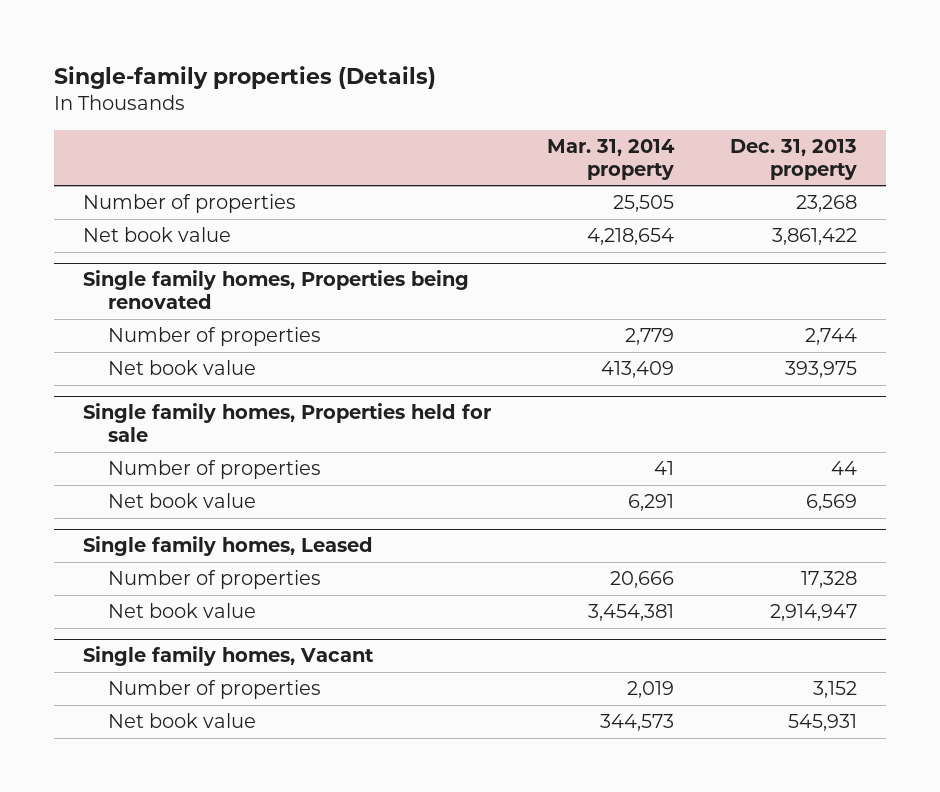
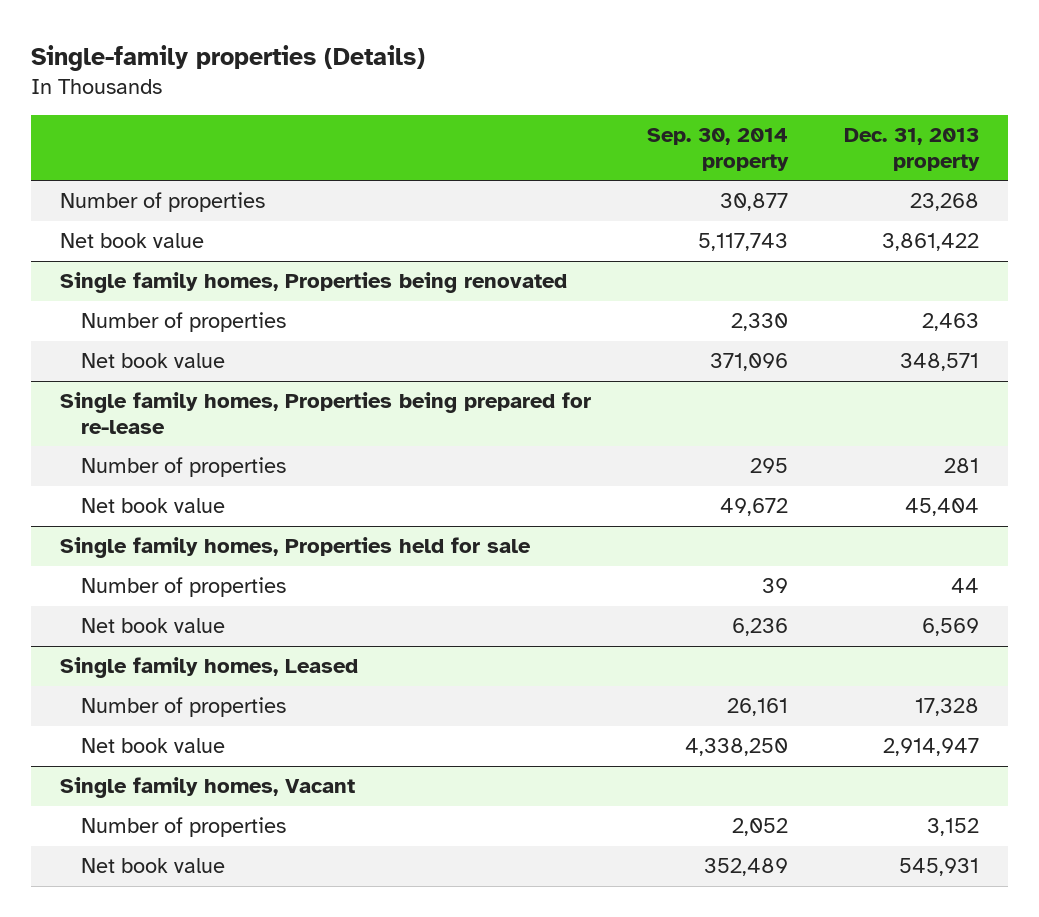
[546,138,675,180] Mar. 31, 2014 property -> none
none -> [646,128,789,171] Sep. 30, 2014 property
[805,328,858,346] 2,744 -> [922,313,980,332] 2,463
[785,361,858,379] 393,975 -> [900,353,980,372] 348,571
none -> [59,392,591,434] Single family homes, Properties being prepared for re-lease
none -> [81,457,287,478] Number of properties
none -> [81,498,226,514] Net book value

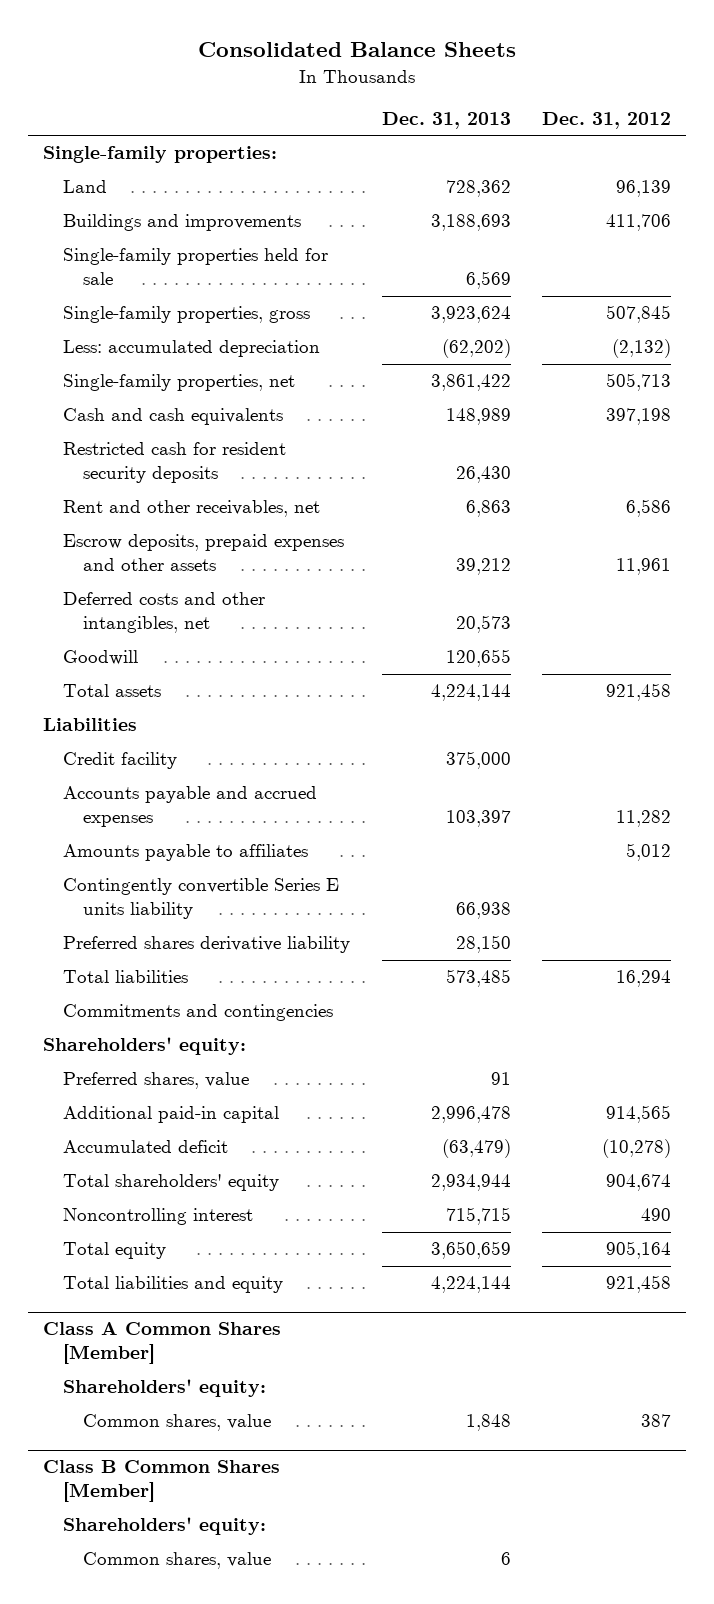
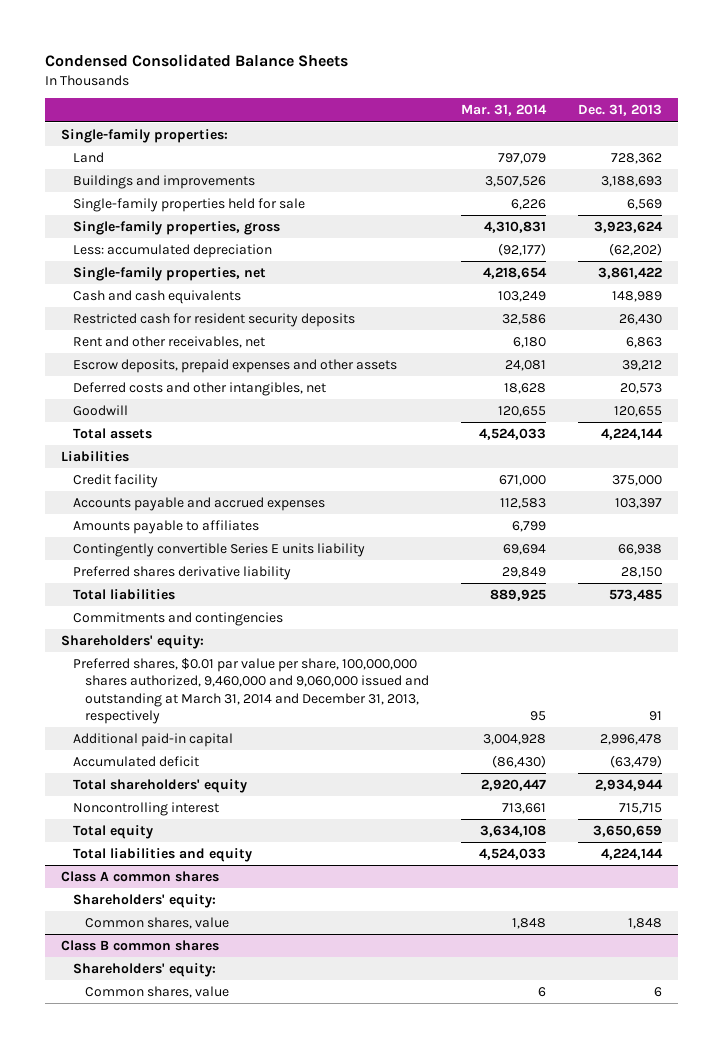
[198,42,517,58] Consolidated Balance Sheets -> [44,53,348,67] Condensed Consolidated Balance Sheets
[541,112,671,130] Dec. 31, 2012 -> none
none -> [461,104,548,117] Mar. 31, 2014
[63,1072,250,1090] Preferred shares, value -> [72,657,430,725] Preferred shares, $0.01 par value per share, 100,000,000 shares authorized, 9,460,000 and 9,060,000 issued and outstanding at March 31, 2014 and December 31, 2013, respectively
[43,1322,282,1365] Class A Common Shares [Member] -> [60,870,219,882] Class A common shares
[43,1460,281,1503] Class B Common Shares [Member] -> [60,939,219,951] Class B common shares

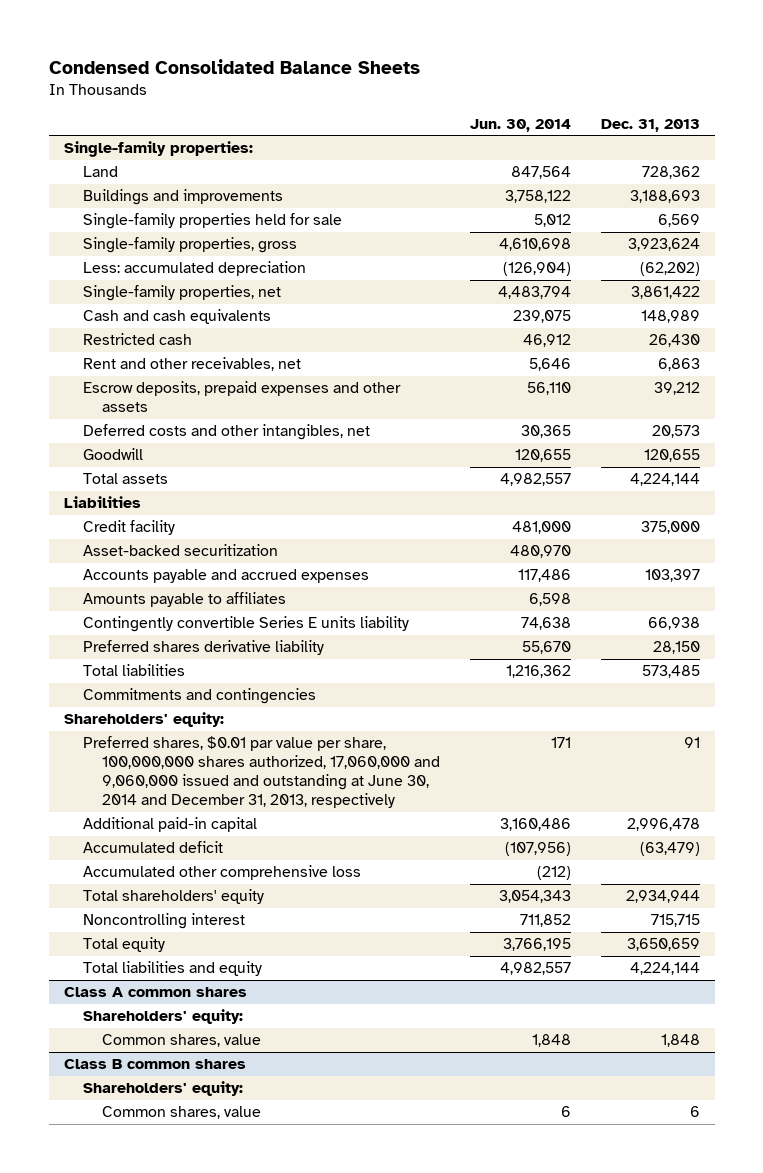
[461,104,548,117] Mar. 31, 2014 -> none
none -> [469,118,571,132] Jun. 30, 2014
[72,312,355,327] Restricted cash for resident security deposits -> [82,333,192,346] Restricted cash
none -> [82,544,278,557] Asset-backed securitization
[72,657,430,725] Preferred shares, $0.01 par value per share, 100,000,000 shares authorized, 9,460,000 and 9,060,000 issued and outstanding at March 31, 2014 and December 31, 2013, respectively -> [82,736,440,809] Preferred shares, $0.01 par value per share, 100,000,000 shares authorized, 17,060,000 and 9,060,000 issued and outstanding at June 30, 2014 and December 31, 2013, respectively
none -> [82,865,361,881] Accumulated other comprehensive loss

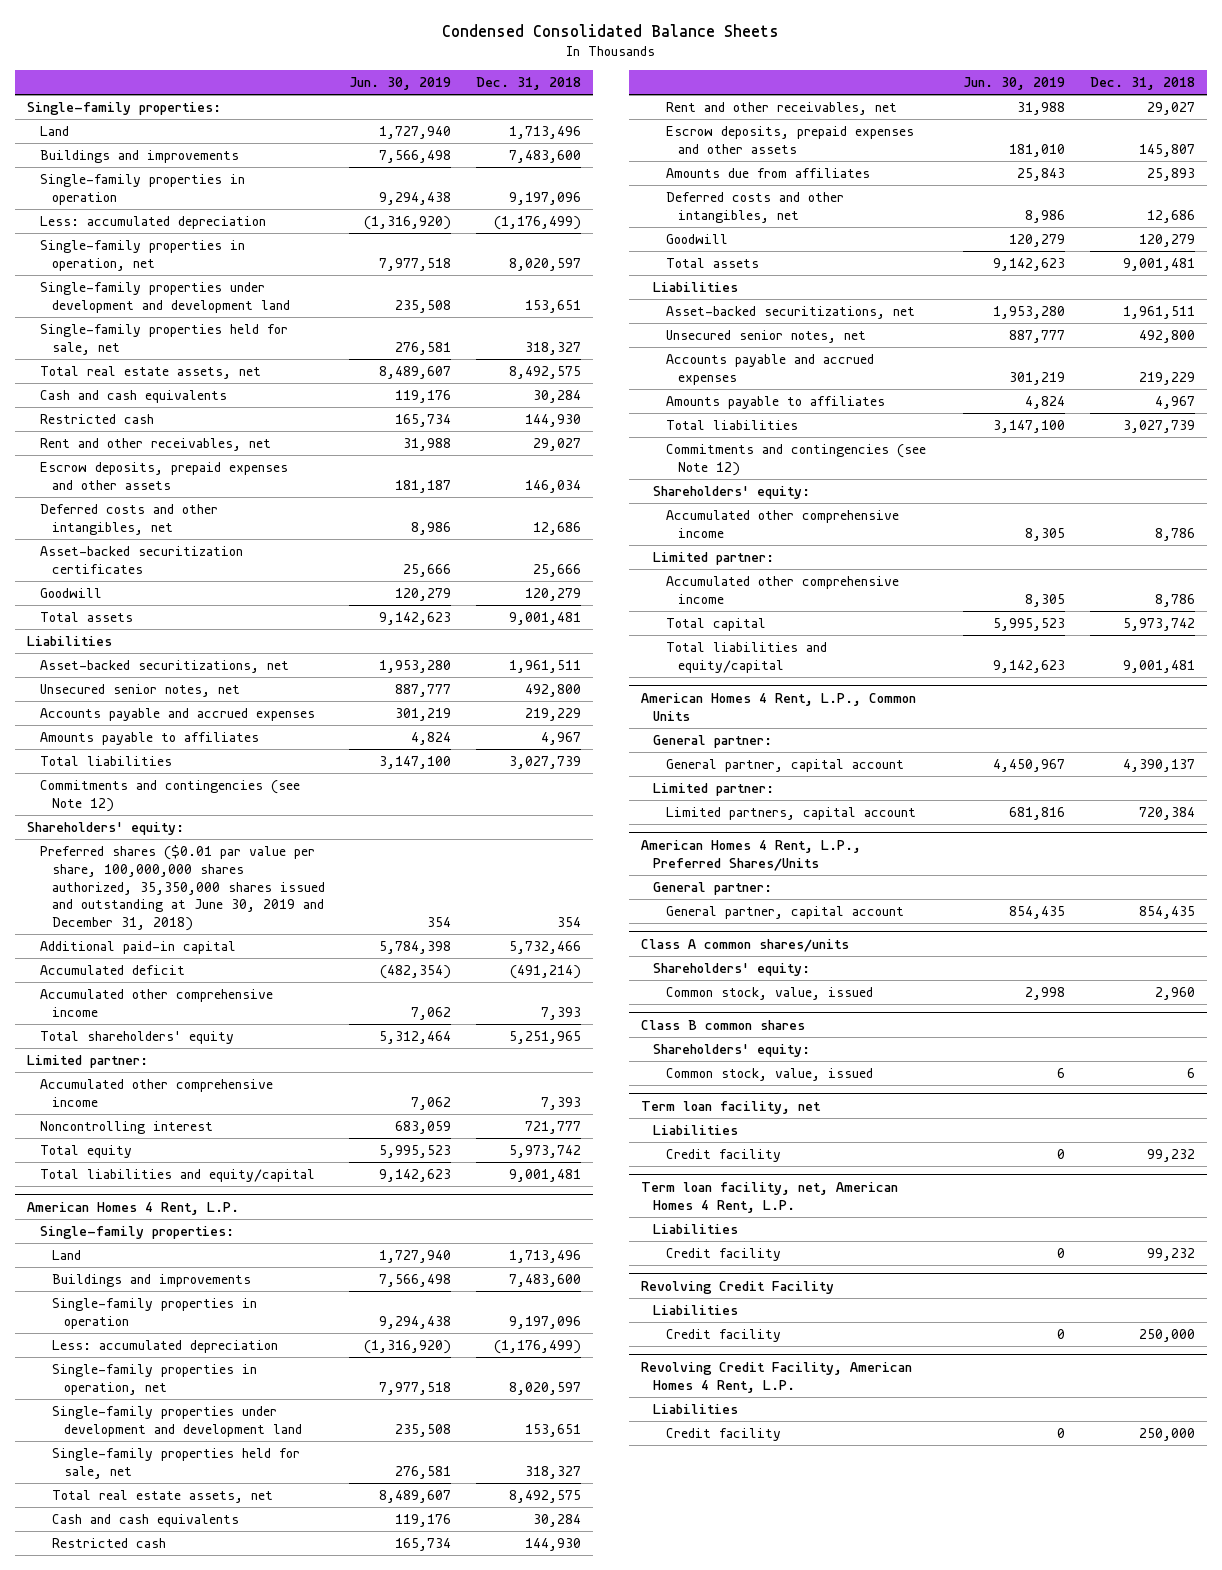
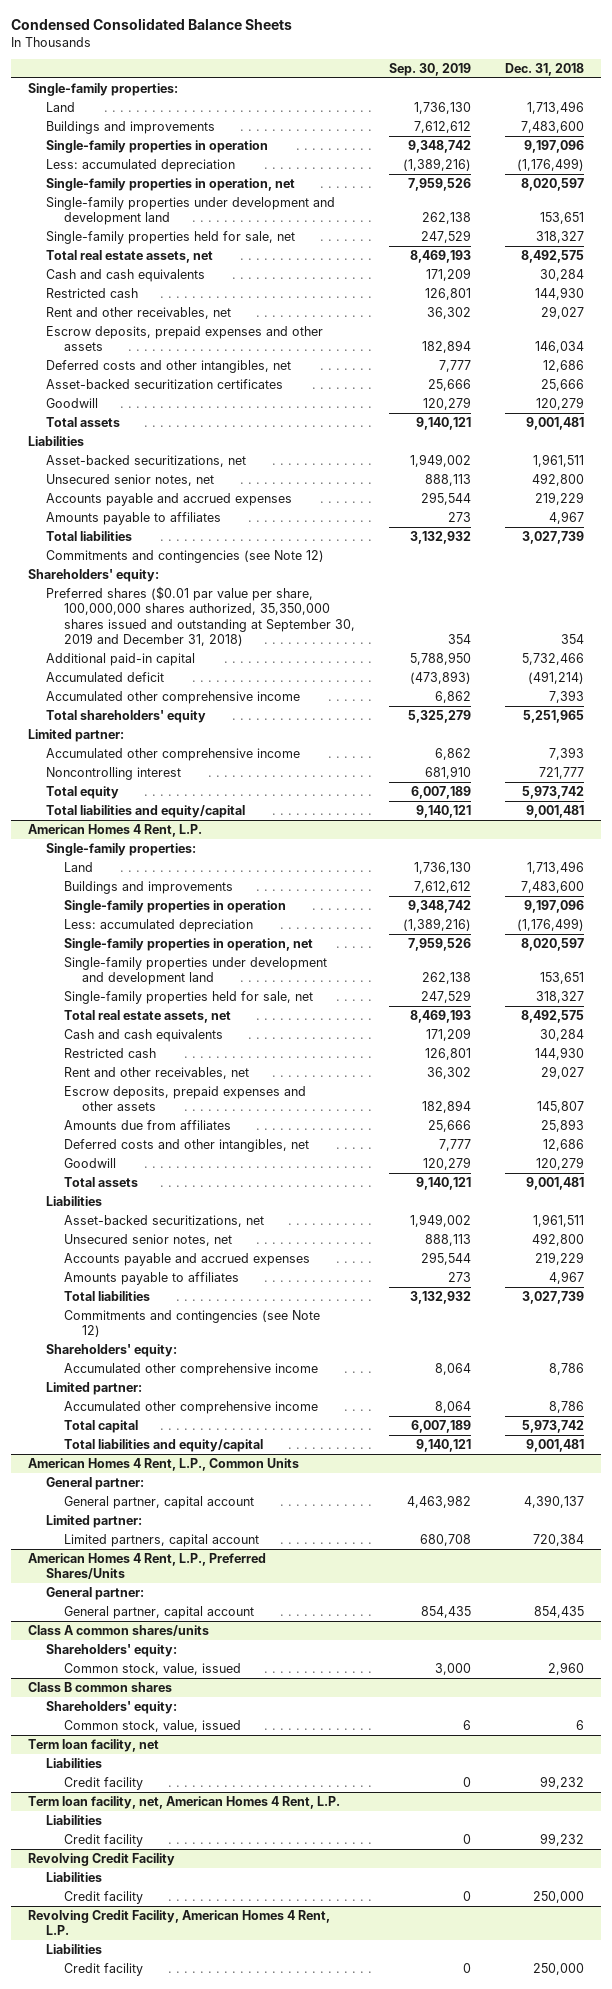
[349,77,452,91] Jun. 30, 2019 -> none
none -> [389,63,472,77] Sep. 30, 2019
[39,844,325,932] Preferred shares ($0.01 par value per share, 100,000,000 shares authorized, 35,350,000 shares issued and outstanding at June 30, 2019 and December 31, 2018) -> [46,585,356,647] Preferred shares ($0.01 par value per share, 100,000,000 shares authorized, 35,350,000 shares issued and outstanding at September 30, 2019 and December 31, 2018)

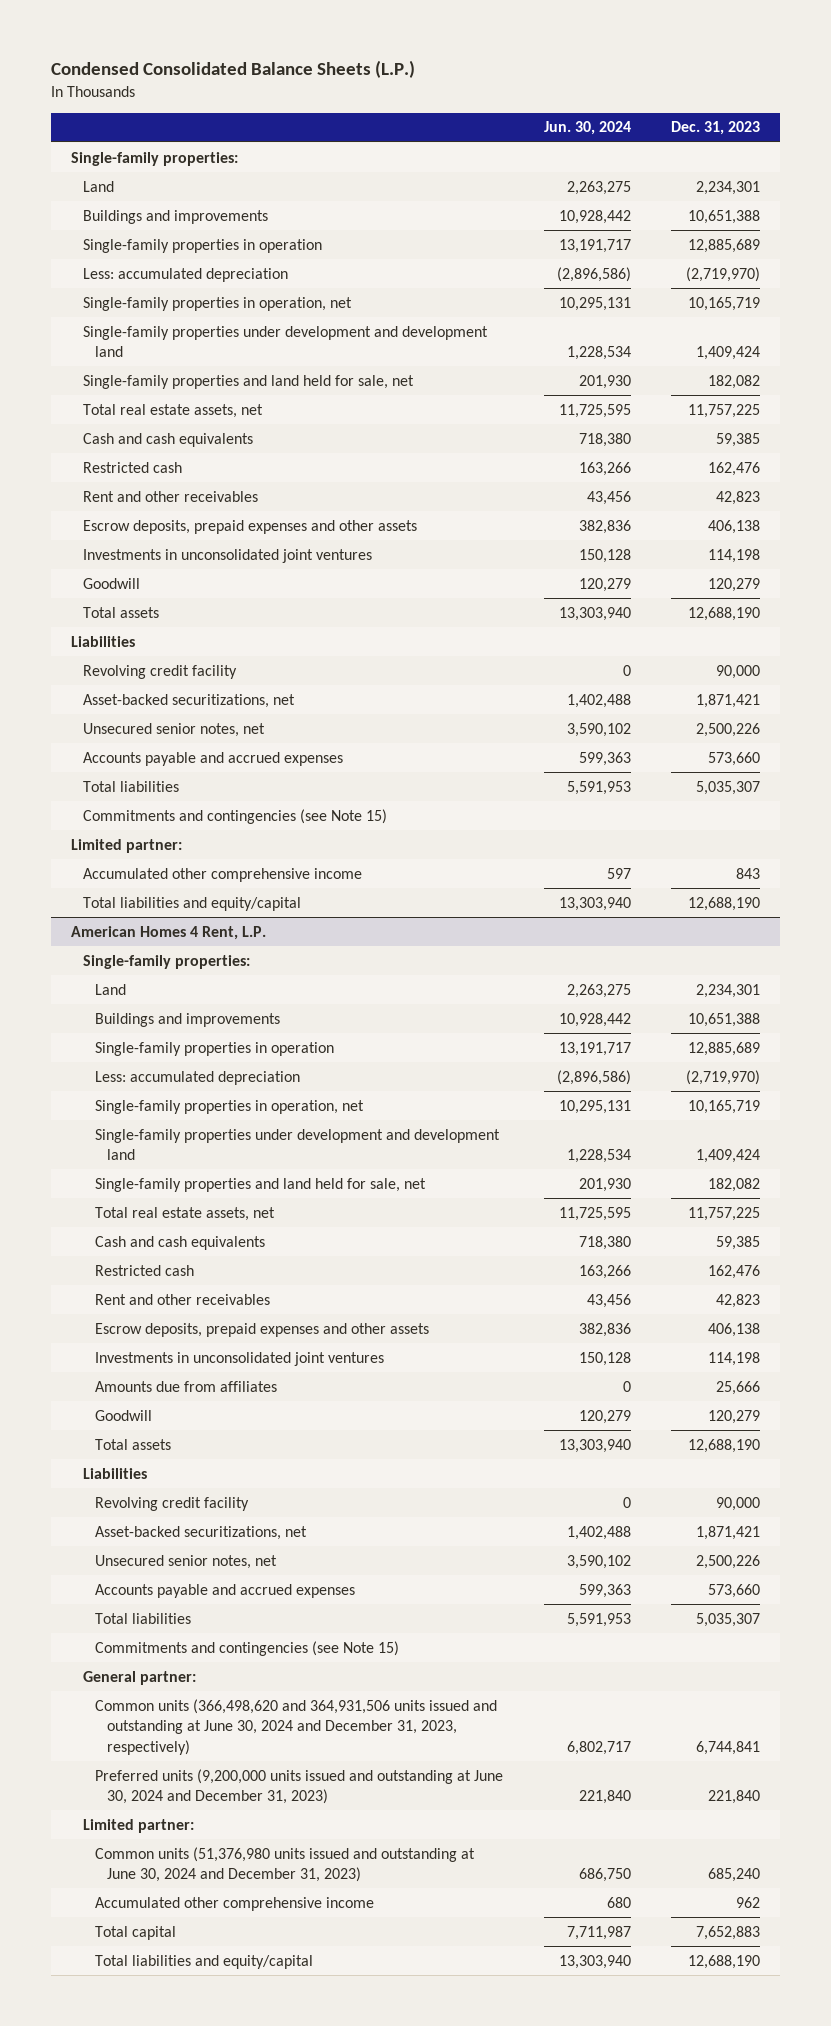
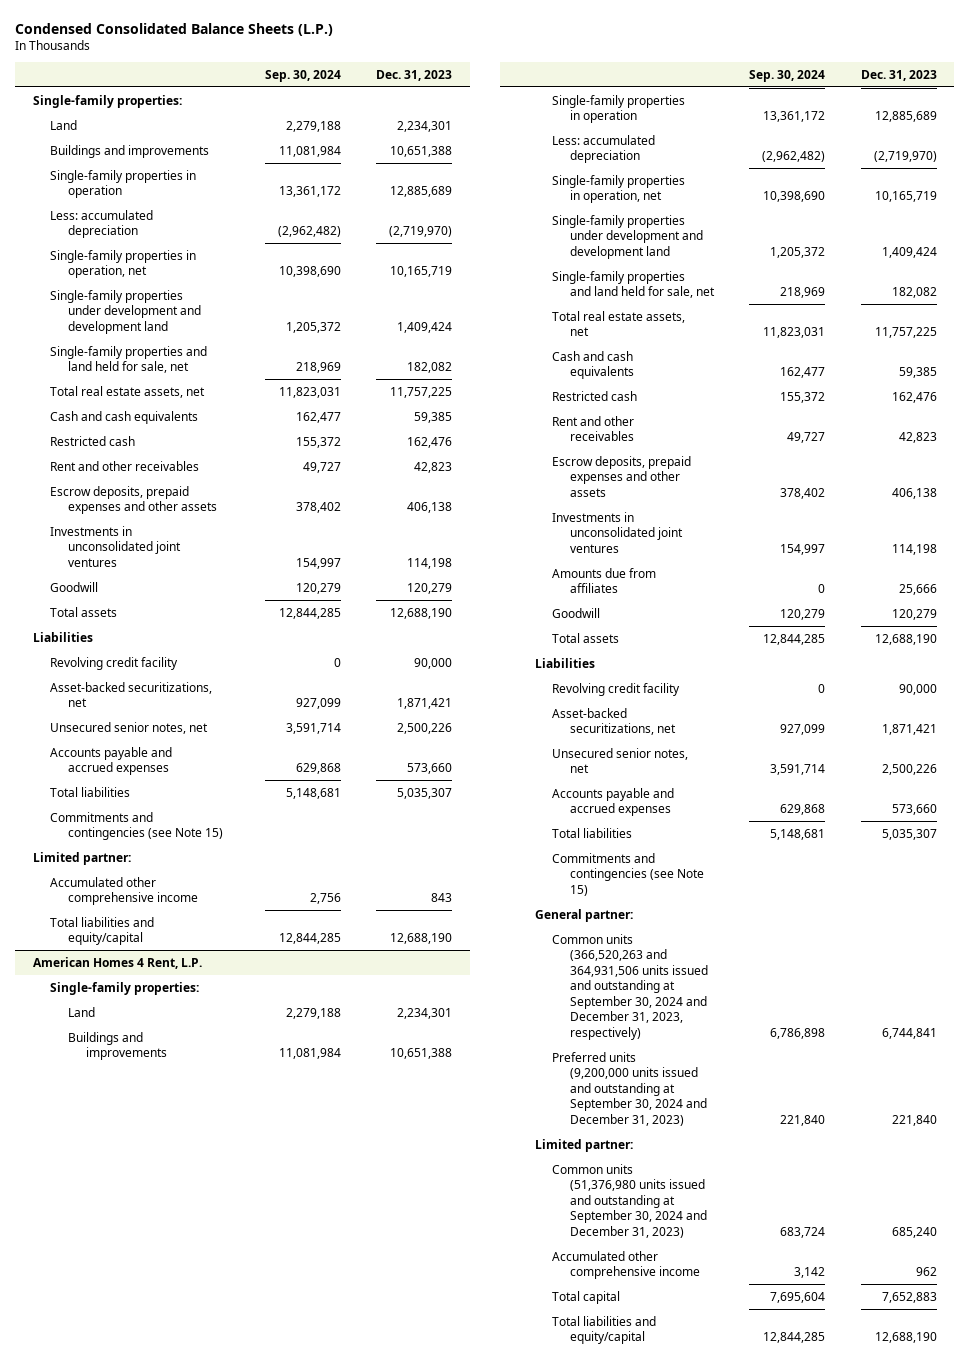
[543,121,631,136] Jun. 30, 2024 -> none
none -> [264,69,341,82] Sep. 30, 2024
[95,1698,498,1755] Common units (366,498,620 and 364,931,506 units issued and outstanding at June 30, 2024 and December 31, 2023, respectively) -> [552,933,709,1040] Common units (366,520,263 and 364,931,506 units issued and outstanding at September 30, 2024 and December 31, 2023, respectively)
[95,1768,504,1805] Preferred units (9,200,000 units issued and outstanding at June 30, 2024 and December 31, 2023) -> [552,1051,708,1126] Preferred units (9,200,000 units issued and outstanding at September 30, 2024 and December 31, 2023)
[95,1846,476,1883] Common units (51,376,980 units issued and outstanding at June 30, 2024 and December 31, 2023) -> [552,1163,708,1238] Common units (51,376,980 units issued and outstanding at September 30, 2024 and December 31, 2023)

